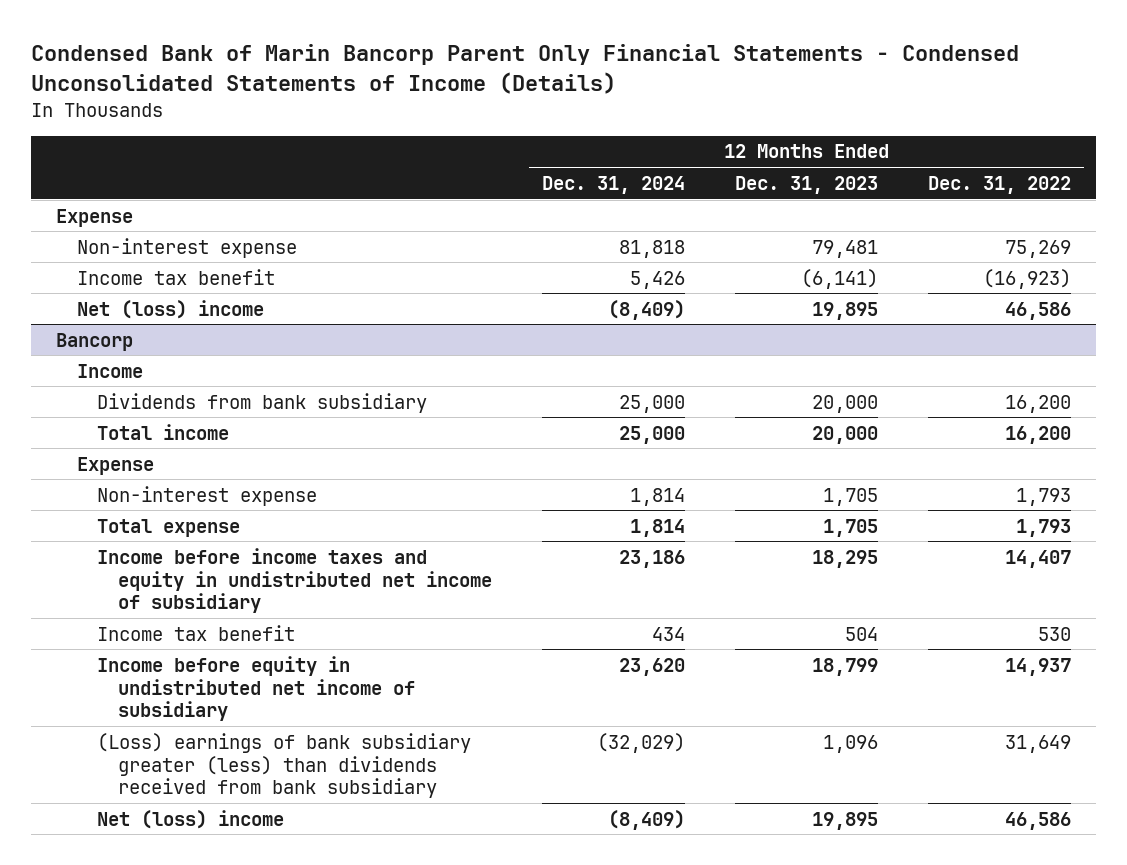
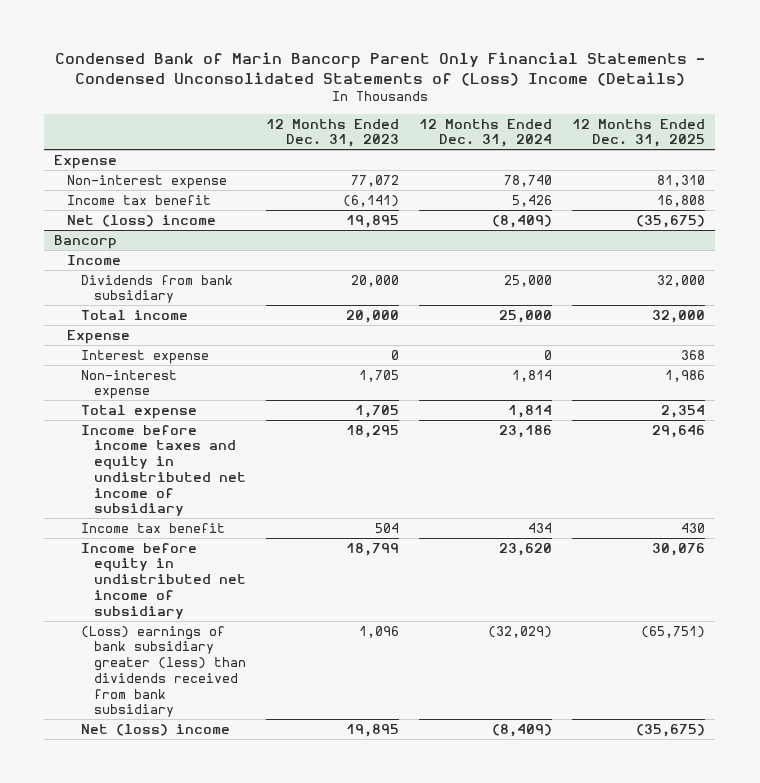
[31,43,1020,94] Condensed Bank of Marin Bancorp Parent Only Financial Statements - Condensed Unconsolidated Statements of Income (Details) -> [54,52,705,86] Condensed Bank of Marin Bancorp Parent Only Financial Statements - Condensed Unconsolidated Statements of (Loss) Income (Details)
[928,175,1072,194] Dec. 31, 2022 -> none
none -> [572,118,706,148] 12 Months Ended Dec. 31, 2025
[618,239,685,258] 81,818 -> [504,174,553,187] 78,740
[812,239,879,258] 79,481 -> [350,174,399,187] 77,072
none -> [80,349,209,364] Interest expense

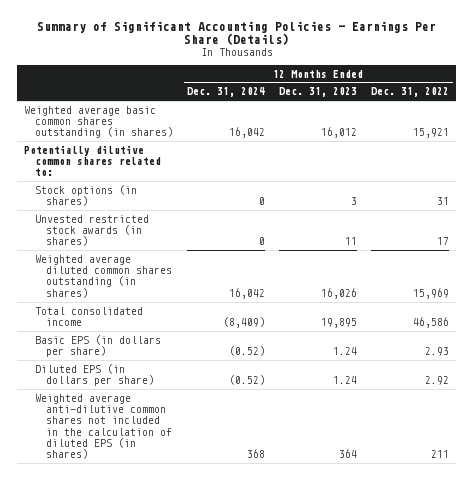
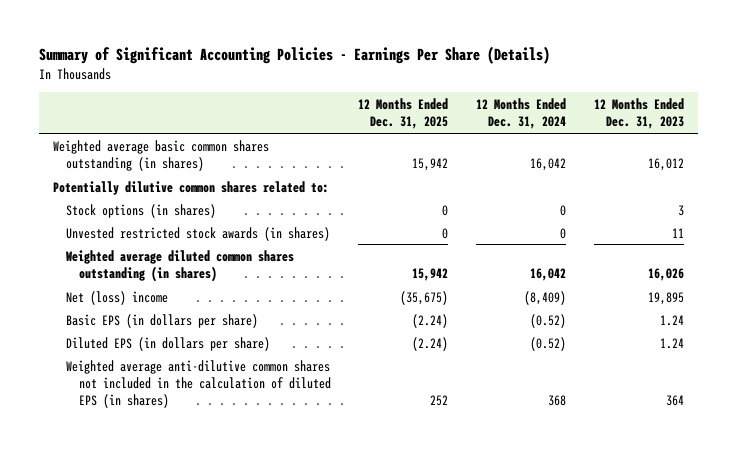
[371,87,450,98] Dec. 31, 2022 -> none
none -> [358,98,449,130] 12 Months Ended Dec. 31, 2025
[35,306,144,327] Total consolidated income -> [65,290,168,305] Net (loss) income

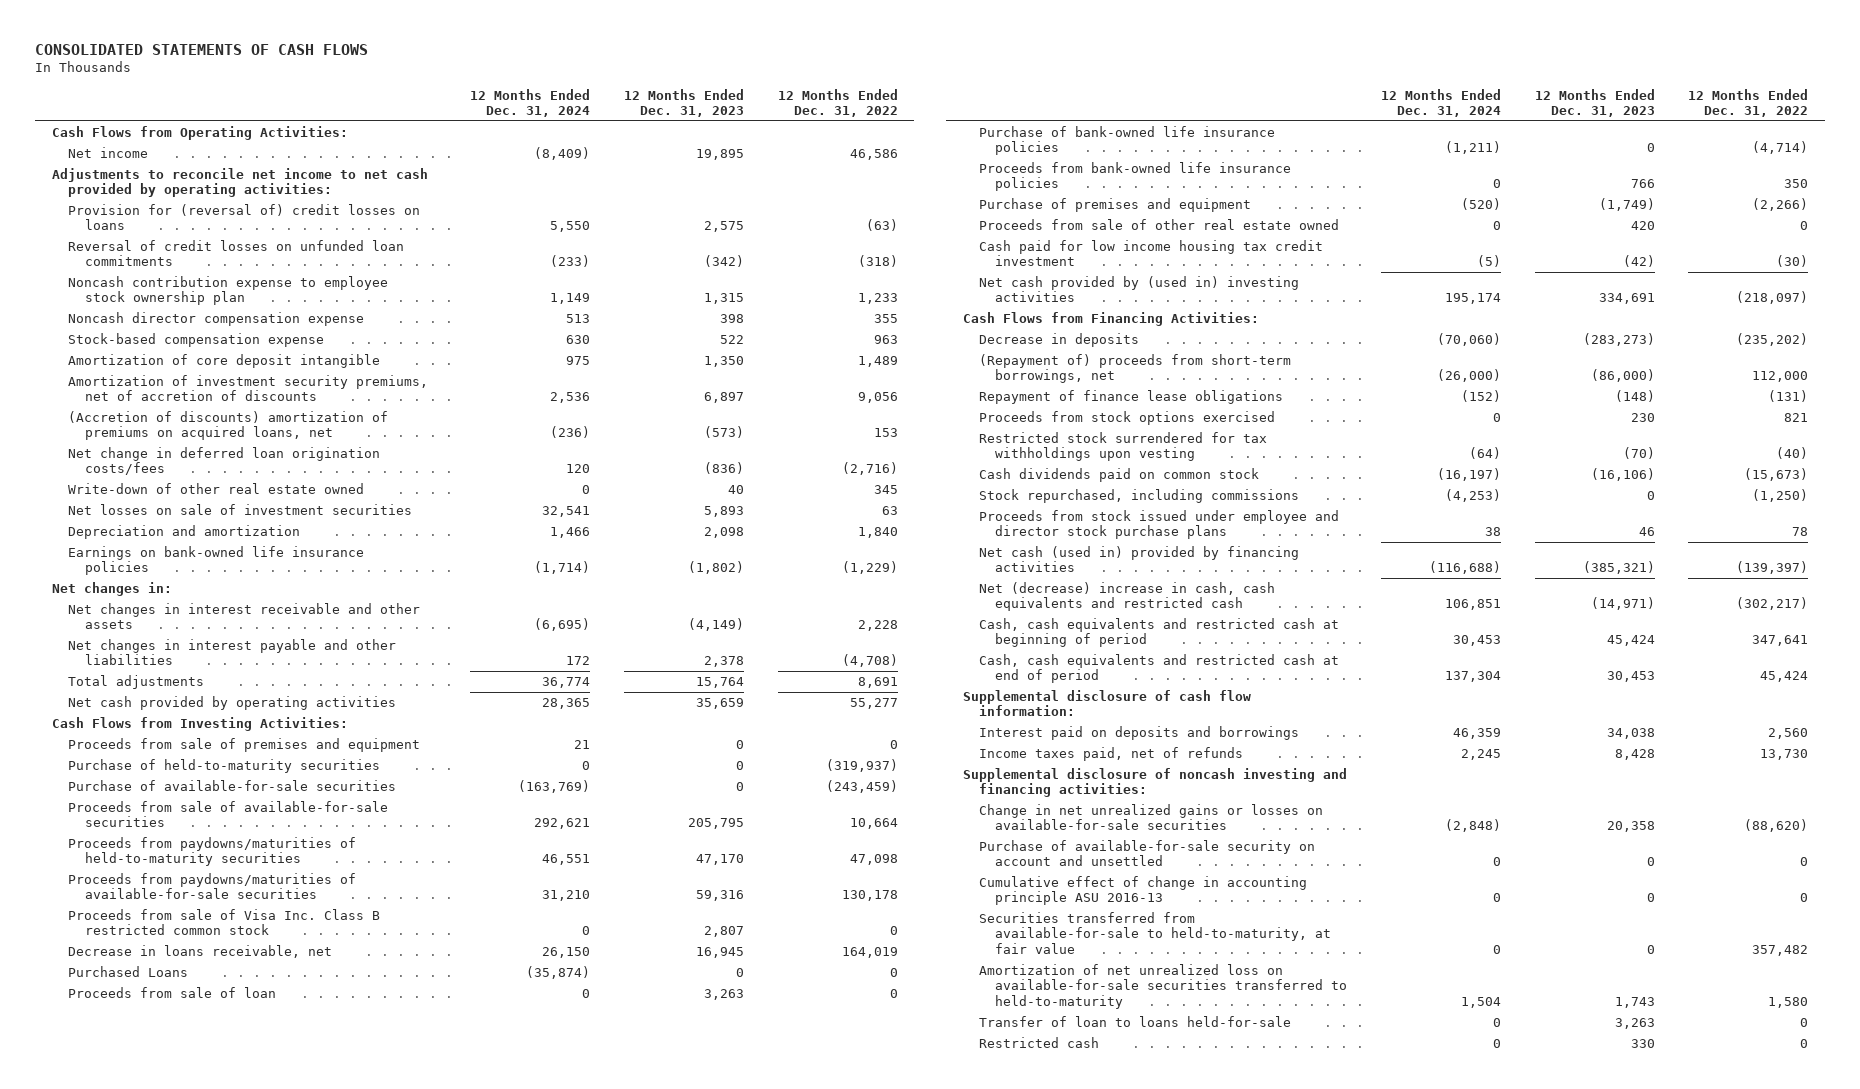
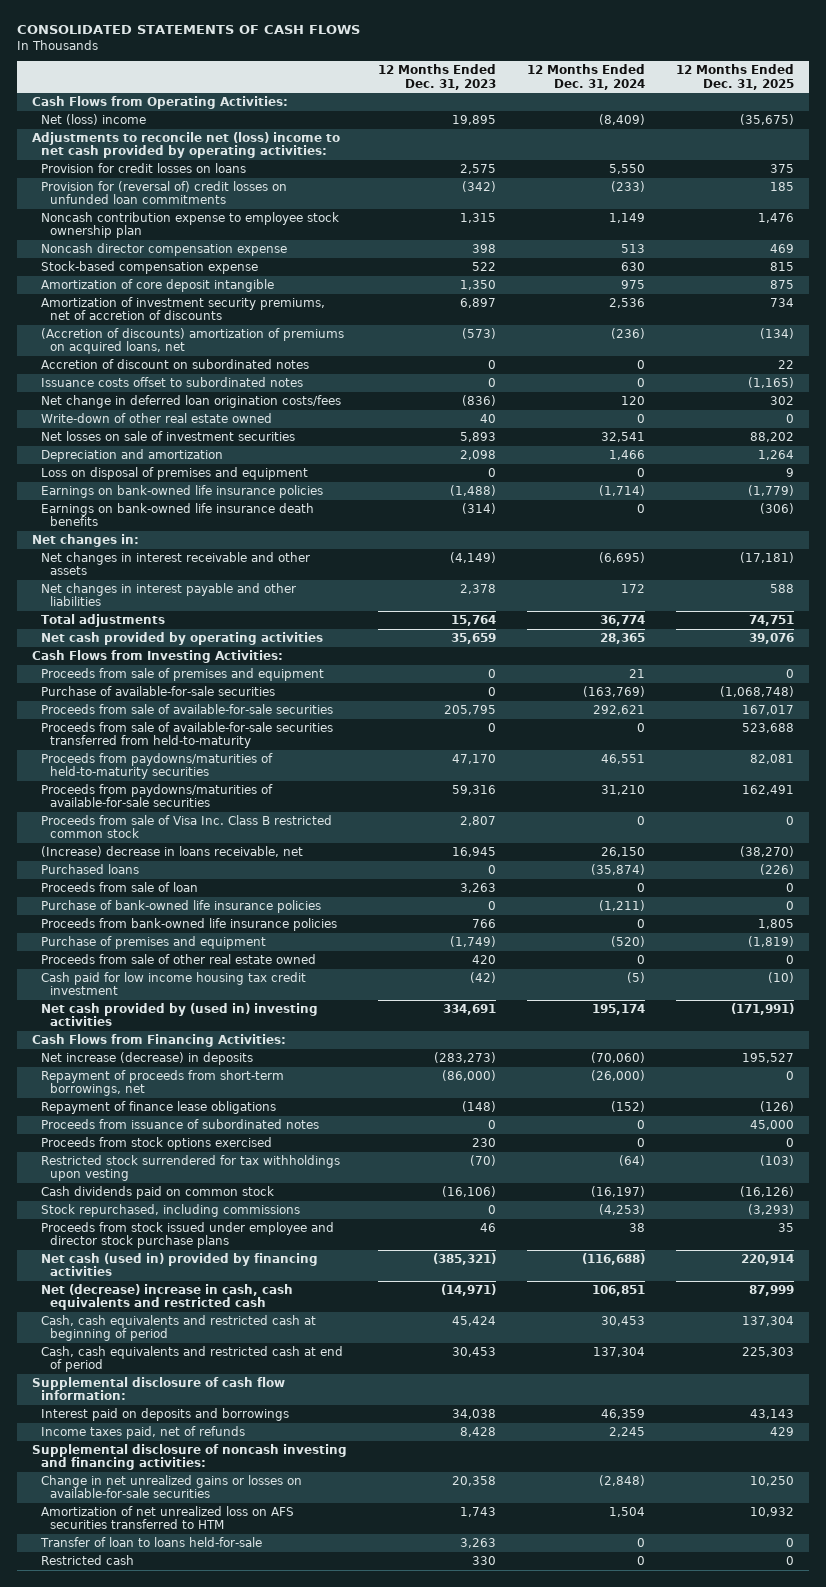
[777,88,898,118] 12 Months Ended Dec. 31, 2022 -> none
none -> [675,64,794,90] 12 Months Ended Dec. 31, 2025
[68,147,149,159] Net income -> [40,114,146,126] Net (loss) income
[52,168,429,198] Adjustments to reconcile net income to net cash provided by operating activities: -> [32,132,341,159] Adjustments to reconcile net (loss) income to net cash provided by operating activities:
[68,204,421,231] Provision for (reversal of) credit losses on loans -> [40,163,246,174] Provision for credit losses on loans
[68,240,405,267] Reversal of credit losses on unfunded loan commitments -> [40,181,287,205] Provision for (reversal of) credit losses on unfunded loan commitments
none -> [40,359,309,370] Accretion of discount on subordinated notes
none -> [40,377,303,388] Issuance costs offset to subordinated notes
none -> [40,467,308,481] Loss on disposal of premises and equipment
[687,561,744,575] (1,802) -> [449,485,496,497] (1,488)
none -> [40,503,314,527] Earnings on bank-owned life insurance death benefits
[68,759,381,774] Purchase of held-to-maturity securities -> none
none -> [40,722,333,749] Proceeds from sale of available-for-sale securities transferred from held-to-maturity
[68,945,333,959] Decrease in loans receivable, net -> [40,846,303,858] (Increase) decrease in loans receivable, net
[68,966,189,978] Purchased Loans -> [40,864,139,875] Purchased loans
[979,333,1140,348] Decrease in deposits -> [40,1052,253,1066] Net increase (decrease) in deposits
[979,354,1292,384] (Repayment of) proceeds from short-term borrowings, net -> [40,1070,284,1097] Repayment of proceeds from short-term borrowings, net
none -> [40,1119,319,1130] Proceeds from issuance of subordinated notes
[979,840,1316,867] Purchase of available-for-sale security on account and unsettled -> none
[979,876,1308,906] Cumulative effect of change in accounting principle ASU 2016-13 -> none
[979,912,1332,954] Securities transferred from available-for-sale to held-to-maturity, at fair value -> none
[979,964,1348,1009] Amortization of net unrealized loss on available-for-sale securities transferred to held-to-maturity -> [40,1506,294,1530] Amortization of net unrealized loss on AFS securities transferred to HTM

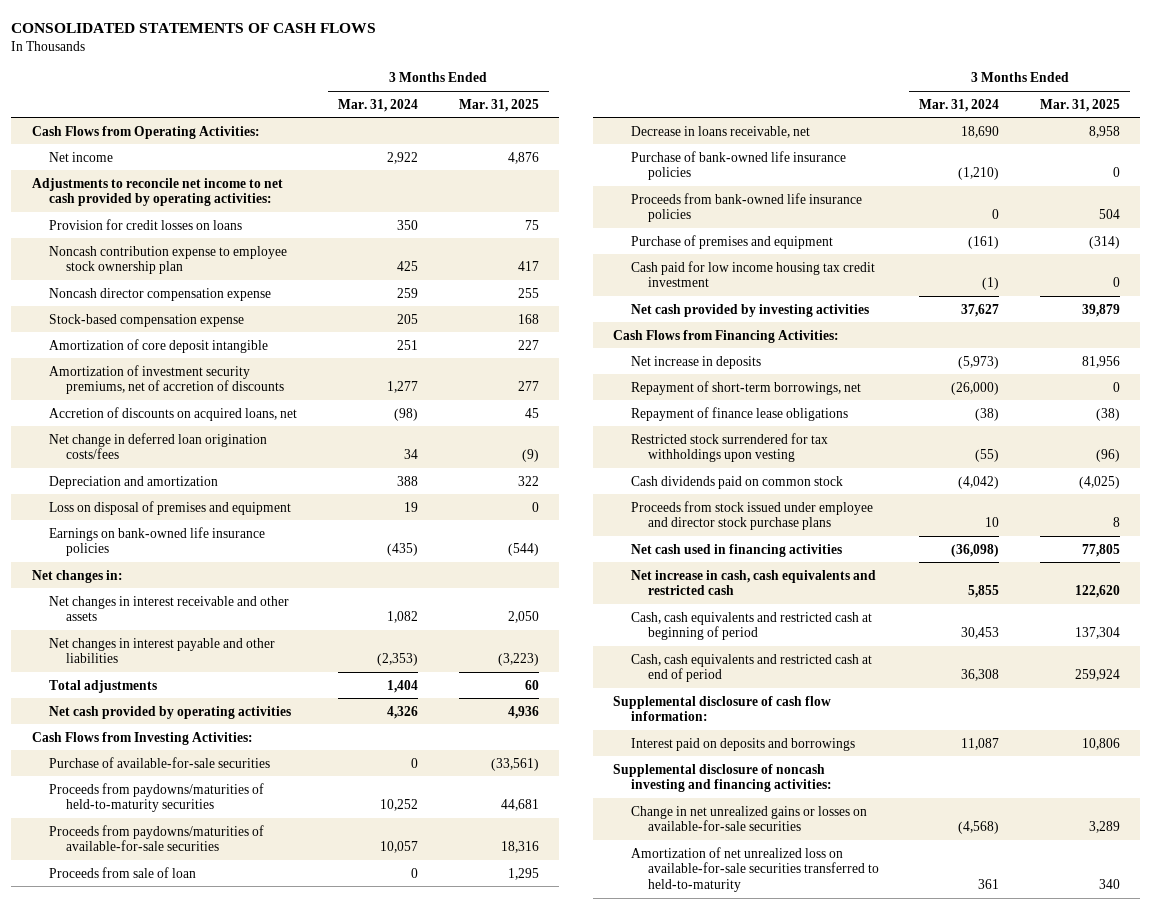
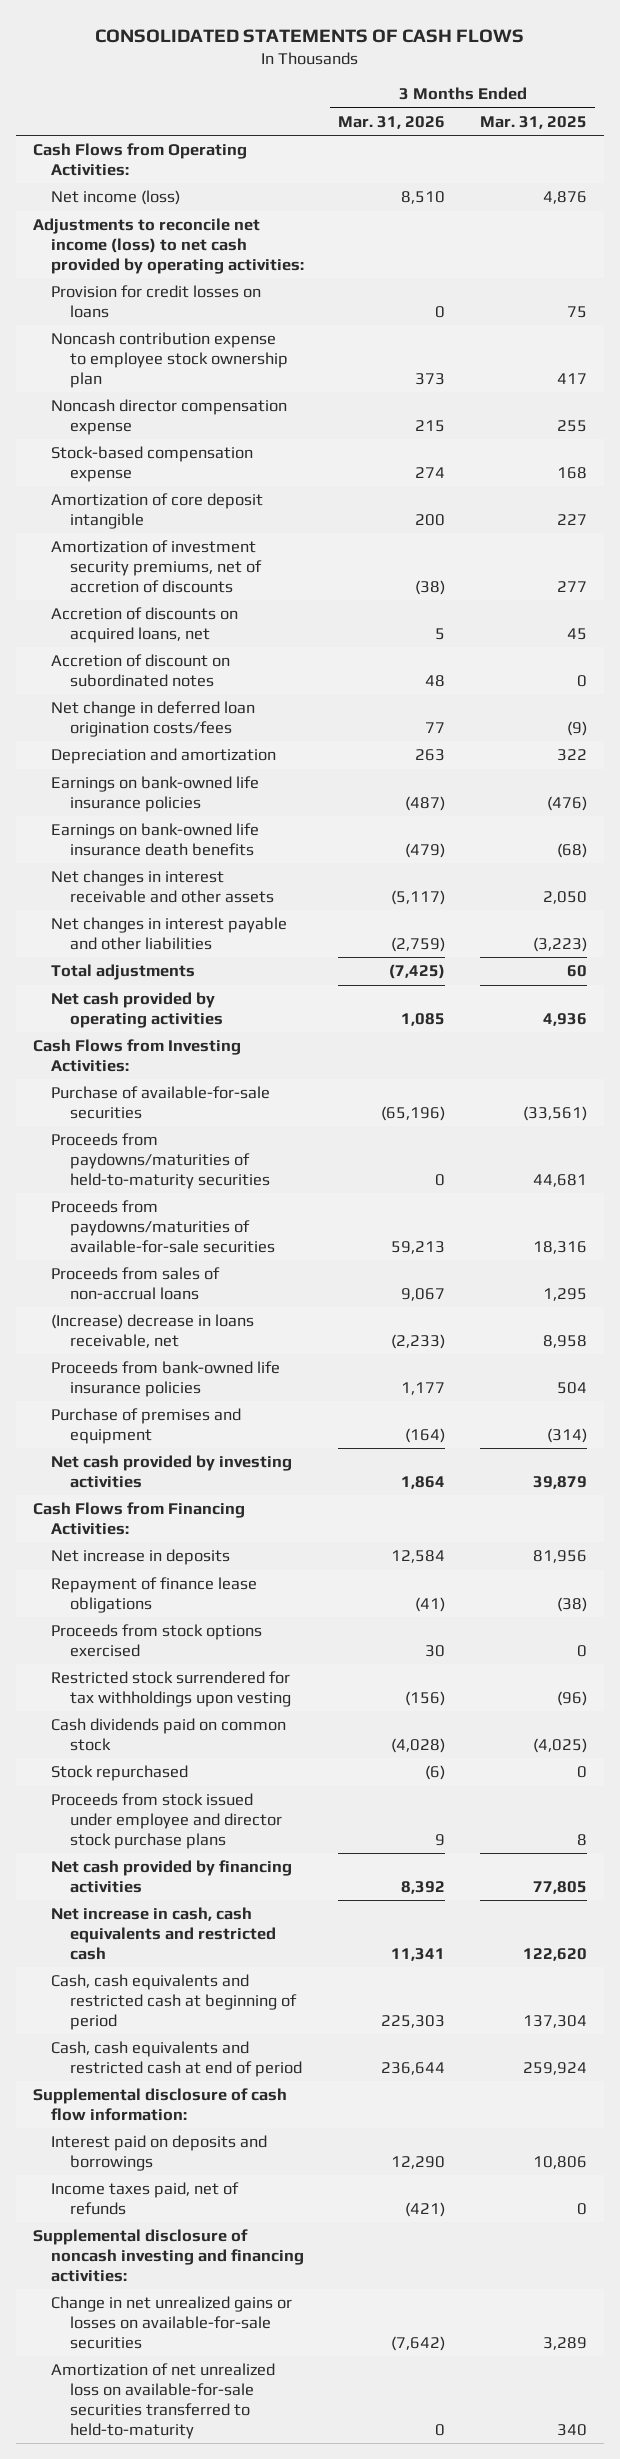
[337,98,418,112] Mar. 31, 2024 -> none
none -> [338,115,446,129] Mar. 31, 2026
[48,151,113,162] Net income -> [51,190,181,206] Net income (loss)
[31,177,283,207] Adjustments to reconcile net income to net cash provided by operating activities: -> [33,218,305,274] Adjustments to reconcile net income (loss) to net cash provided by operating activities:
none -> [51,654,231,687] Accretion of discount on subordinated notes
[48,500,291,515] Loss on disposal of premises and equipment -> none
[31,569,123,583] Net changes in: -> none
[507,543,539,557] (544) -> [546,795,587,811] (476)
none -> [51,823,260,856] Earnings on bank-owned life insurance death benefits
[630,150,846,181] Purchase of bank-owned life insurance policies -> none
[48,866,196,878] Proceeds from sale of loan -> [51,1267,221,1300] Proceeds from sales of non-accrual loans
[630,125,810,138] Decrease in loans receivable, net -> [51,1314,255,1348] (Increase) decrease in loans receivable, net
[630,260,875,288] Cash paid for low income housing tax credit investment -> none
[630,380,861,395] Repayment of short-term borrowings, net -> none
none -> [51,1624,263,1657] Proceeds from stock options exercised
none -> [51,1765,189,1782] Stock repurchased
[630,543,842,557] Net cash used in financing activities -> [51,1860,293,1893] Net cash provided by financing activities
none -> [51,2182,240,2215] Income taxes paid, net of refunds

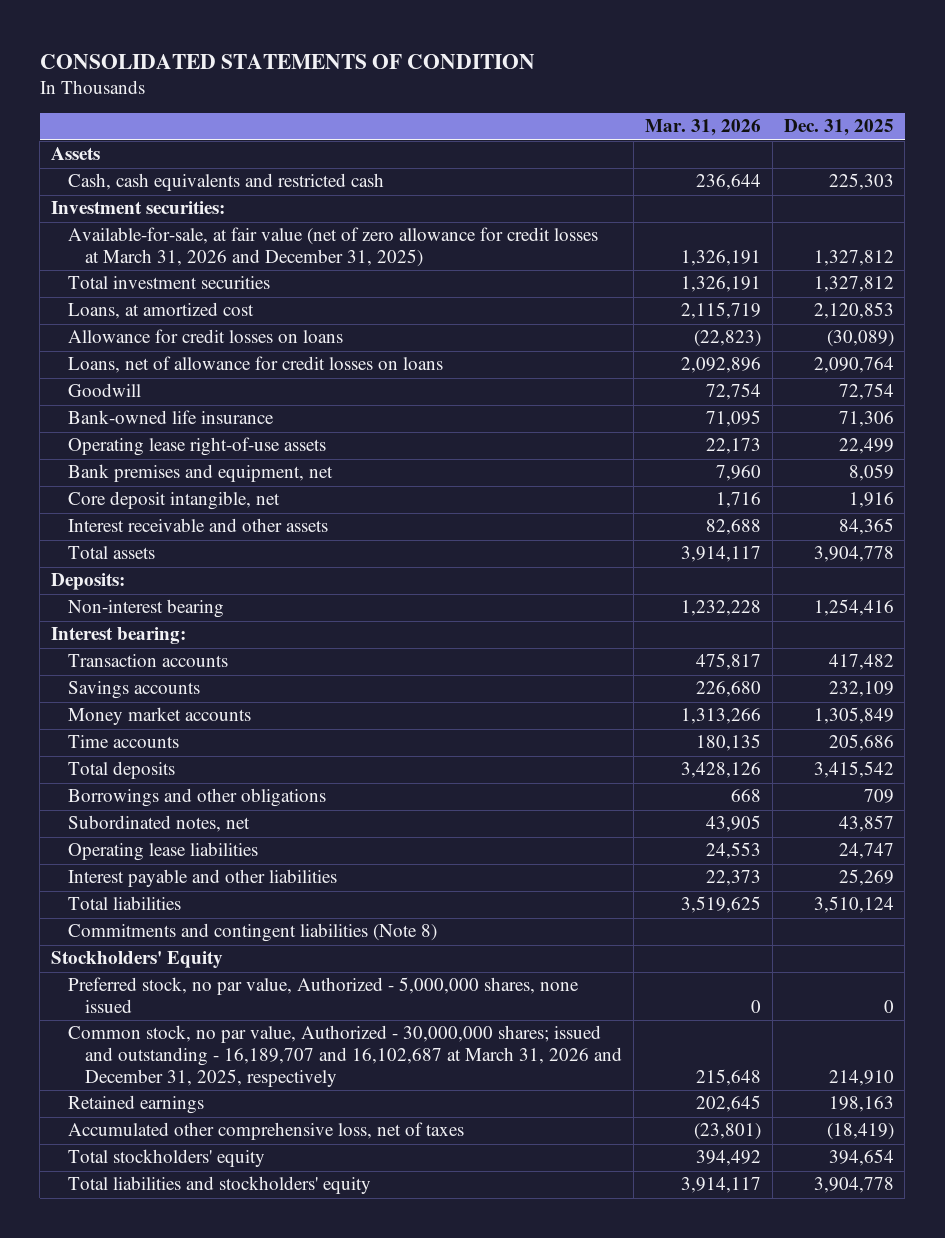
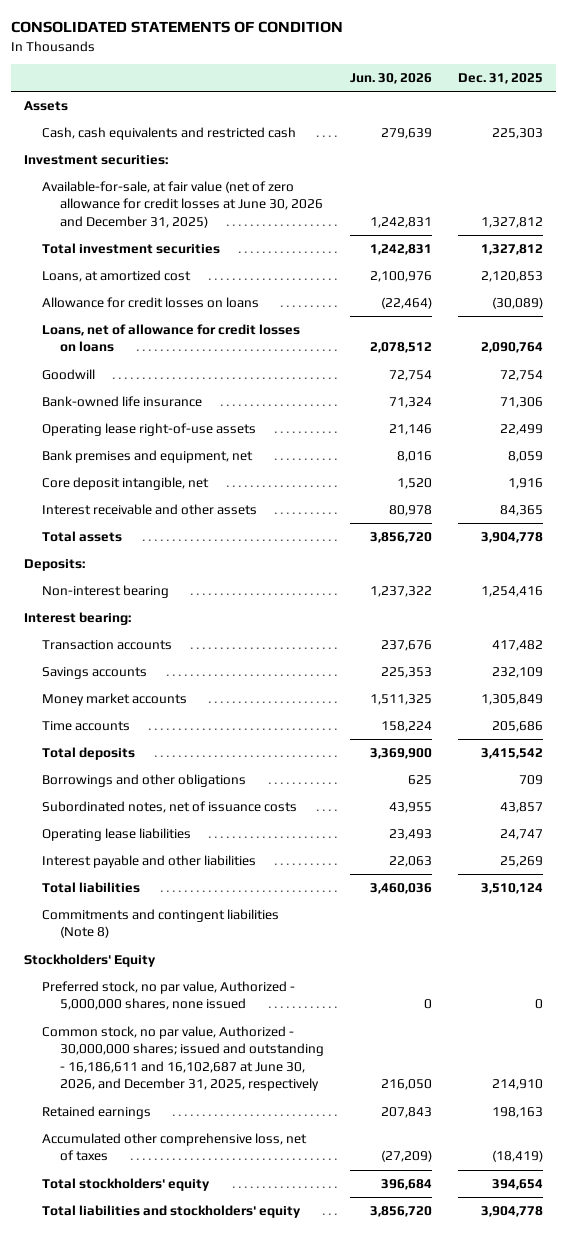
[644,119,761,137] Mar. 31, 2026 -> none
none -> [349,73,432,85] Jun. 30, 2026
[68,227,599,268] Available-for-sale, at fair value (net of zero allowance for credit losses at March 31, 2026 and December 31, 2025) -> [42,180,323,228] Available-for-sale, at fair value (net of zero allowance for credit losses at June 30, 2026 and December 31, 2025)
[68,815,251,833] Subordinated notes, net -> [42,800,298,813] Subordinated notes, net of issuance costs
[68,1025,623,1087] Common stock, no par value, Authorized - 30,000,000 shares; issued and outstanding - 16,189,707 and 16,102,687 at March 31, 2026 and December 31, 2025, respectively -> [42,1025,324,1092] Common stock, no par value, Authorized - 30,000,000 shares; issued and outstanding - 16,186,611 and 16,102,687 at June 30, 2026, and December 31, 2025, respectively

